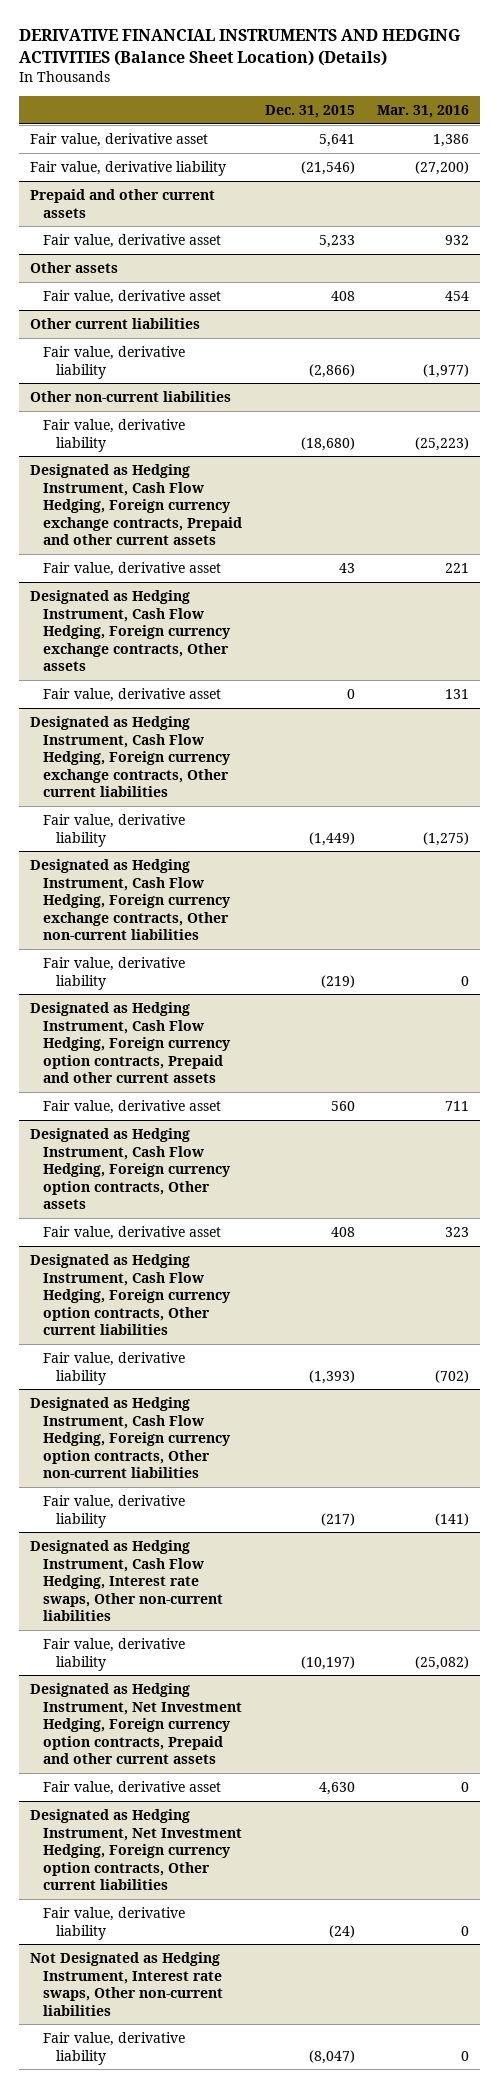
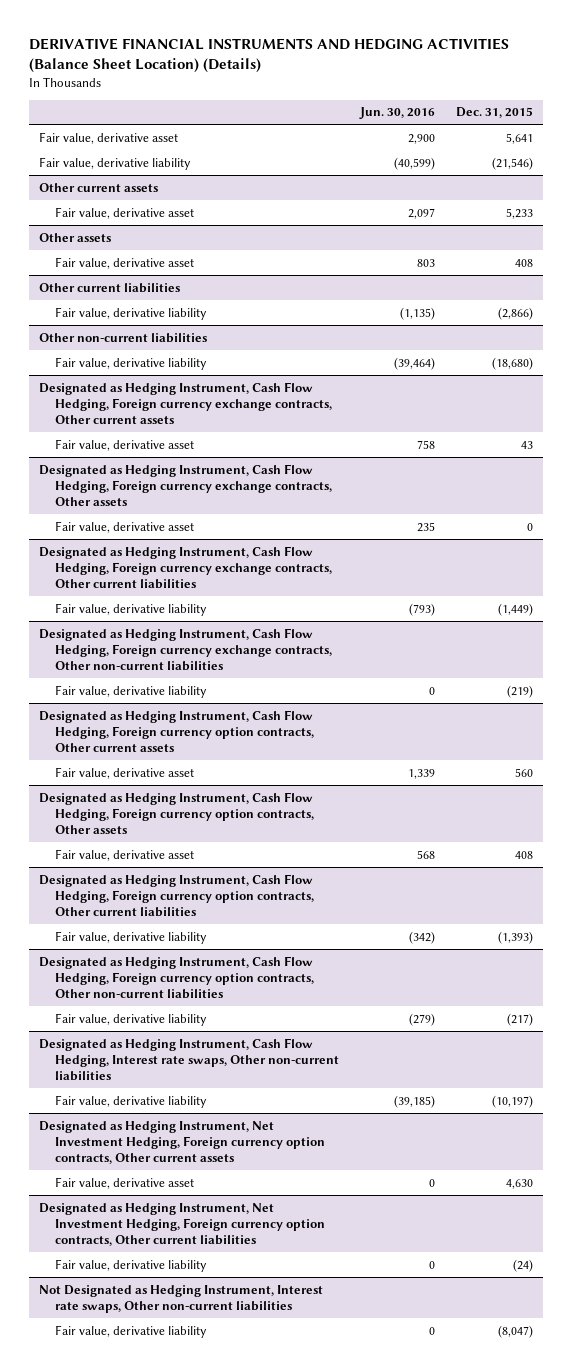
[377,104,470,118] Mar. 31, 2016 -> none
none -> [358,107,435,120] Jun. 30, 2016
[30,188,216,218] Prepaid and other current assets -> [39,182,159,192] Other current assets
[30,463,242,546] Designated as Hedging Instrument, Cash Flow Hedging, Foreign currency exchange contracts, Prepaid and other current assets -> [39,381,332,425] Designated as Hedging Instrument, Cash Flow Hedging, Foreign currency exchange contracts, Other current assets
[30,1001,231,1084] Designated as Hedging Instrument, Cash Flow Hedging, Foreign currency option contracts, Prepaid and other current assets -> [39,709,314,753] Designated as Hedging Instrument, Cash Flow Hedging, Foreign currency option contracts, Other current assets
[30,1682,242,1765] Designated as Hedging Instrument, Net Investment Hedging, Foreign currency option contracts, Prepaid and other current assets -> [39,1120,325,1165] Designated as Hedging Instrument, Net Investment Hedging, Foreign currency option contracts, Other current assets

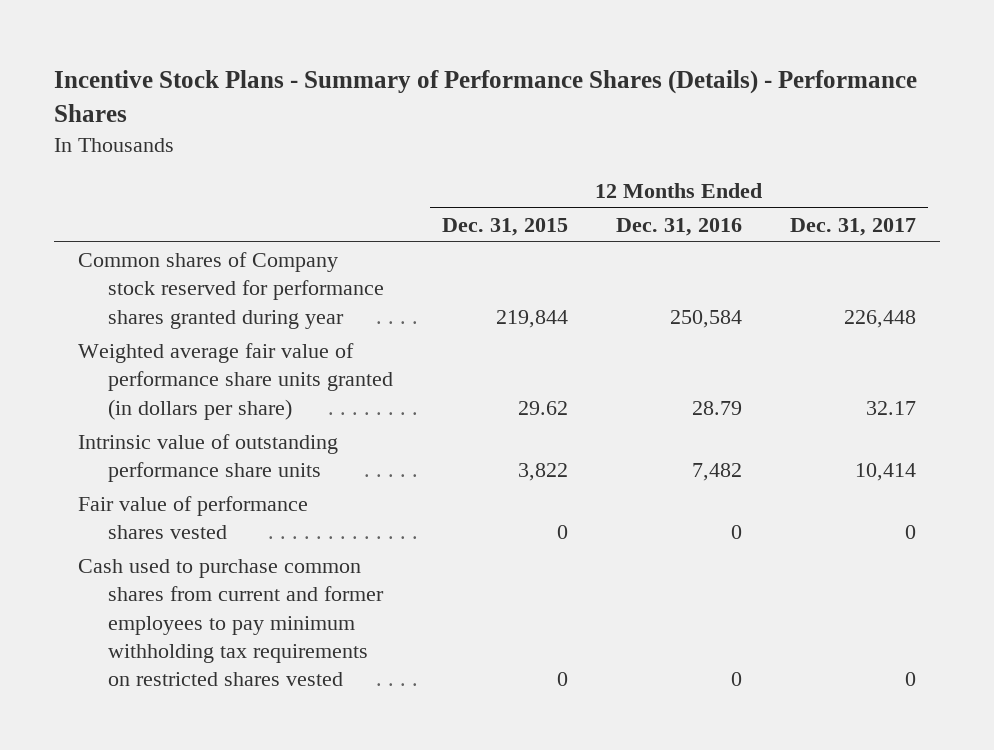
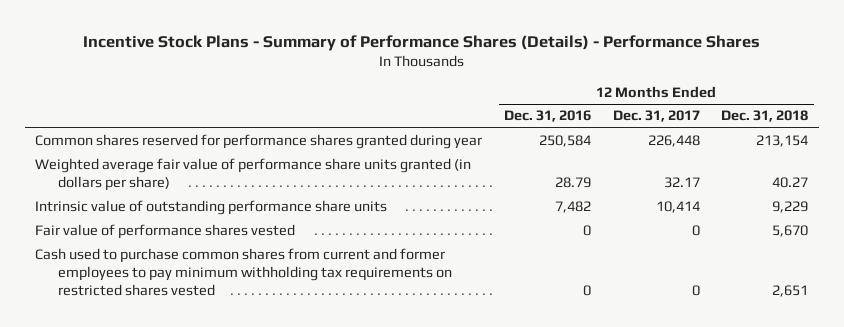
[441,217,568,236] Dec. 31, 2015 -> none
none -> [721,110,809,123] Dec. 31, 2018
[78,252,385,329] Common shares of Company stock reserved for performance shares granted during year -> [35,134,483,150] Common shares reserved for performance shares granted during year

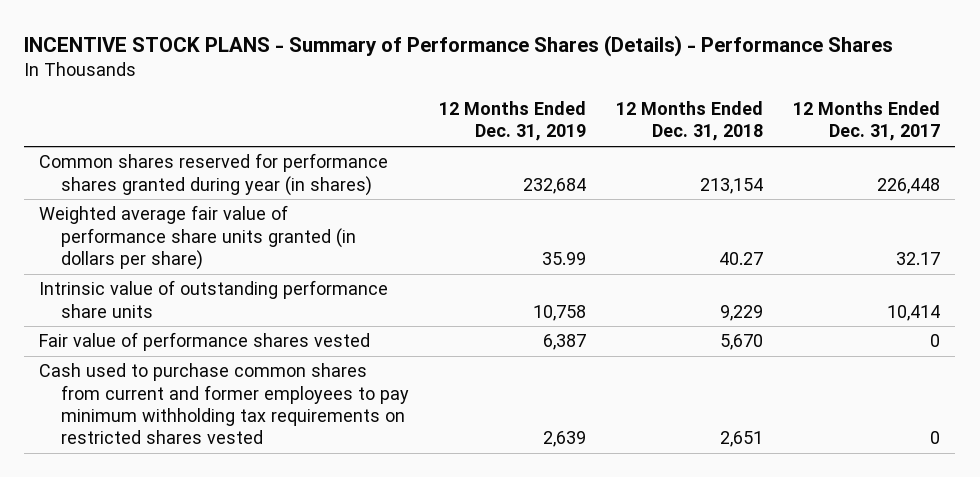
[82,34,760,51] Incentive Stock Plans - Summary of Performance Shares (Details) - Performance Shares -> [24,34,894,57] INCENTIVE STOCK PLANS - Summary of Performance Shares (Details) - Performance Shares
[504,110,592,123] Dec. 31, 2016 -> none
none -> [439,101,587,142] 12 Months Ended Dec. 31, 2019
[35,134,483,150] Common shares reserved for performance shares granted during year -> [39,153,389,196] Common shares reserved for performance shares granted during year (in shares)

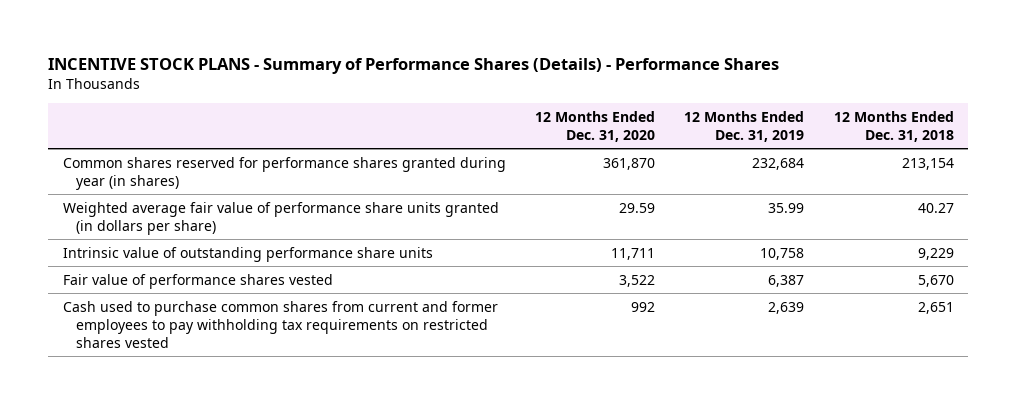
[793,101,941,142] 12 Months Ended Dec. 31, 2017 -> none
none -> [534,110,655,143] 12 Months Ended Dec. 31, 2020
[39,363,410,445] Cash used to purchase common shares from current and former employees to pay minimum withholding tax requirements on restricted shares vested -> [62,300,498,348] Cash used to purchase common shares from current and former employees to pay withholding tax requirements on restricted shares vested

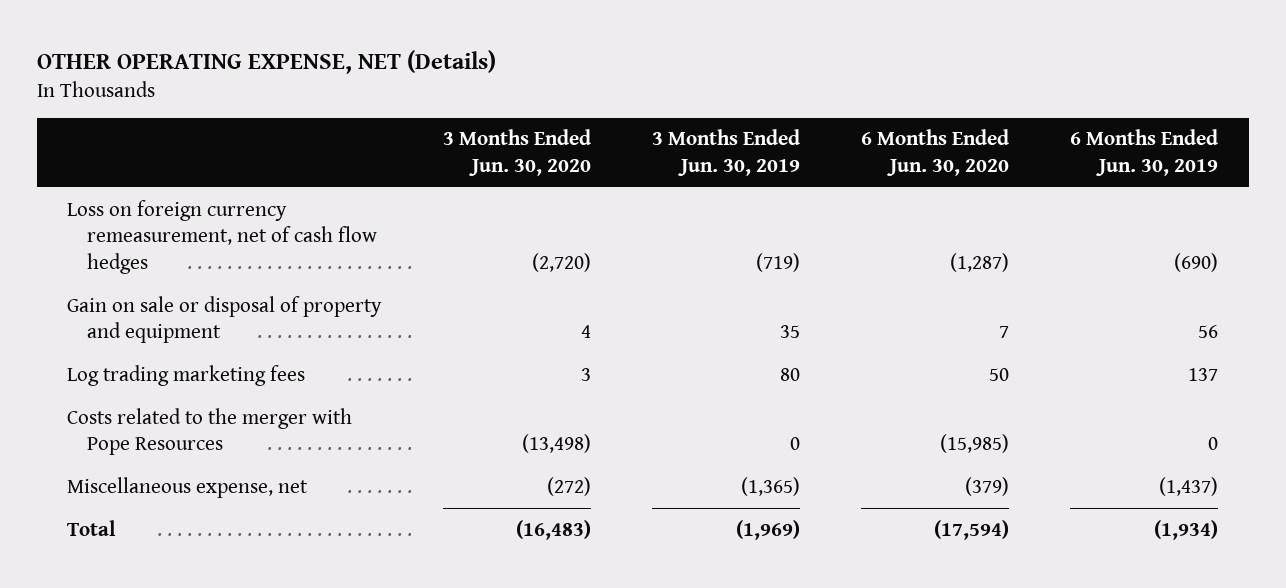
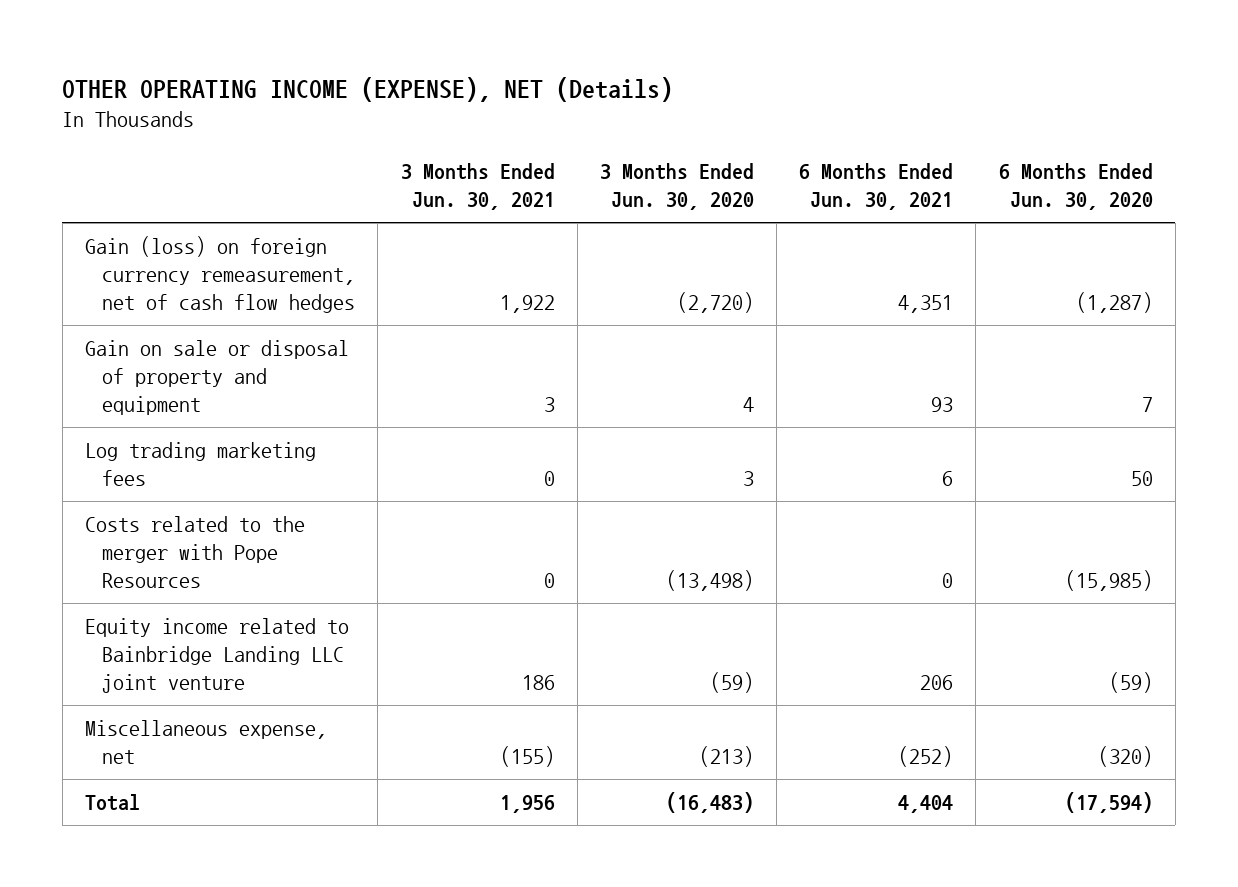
[36,49,496,74] OTHER OPERATING EXPENSE, NET (Details) -> [62,76,674,102] OTHER OPERATING INCOME (EXPENSE), NET (Details)
[651,129,800,177] 3 Months Ended Jun. 30, 2019 -> none
[1070,129,1219,177] 6 Months Ended Jun. 30, 2019 -> none
none -> [400,163,555,211] 3 Months Ended Jun. 30, 2021
none -> [799,163,954,211] 6 Months Ended Jun. 30, 2021
[67,199,378,274] Loss on foreign currency remeasurement, net of cash flow hedges -> [85,235,356,314] Gain (loss) on foreign currency remeasurement, net of cash flow hedges
none -> [85,617,350,694] Equity income related to Bainbridge Landing LLC joint venture
[546,476,591,496] (272) -> [698,745,754,767] (213)
[965,476,1010,496] (379) -> [1097,745,1153,767] (320)

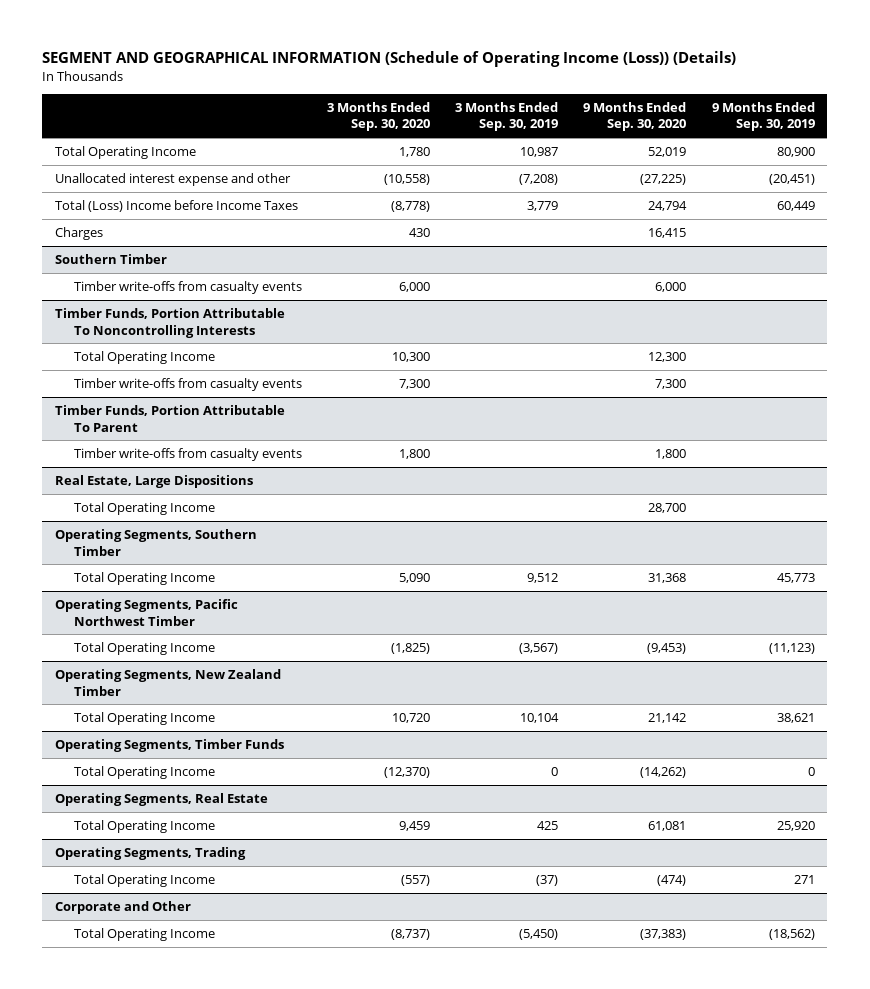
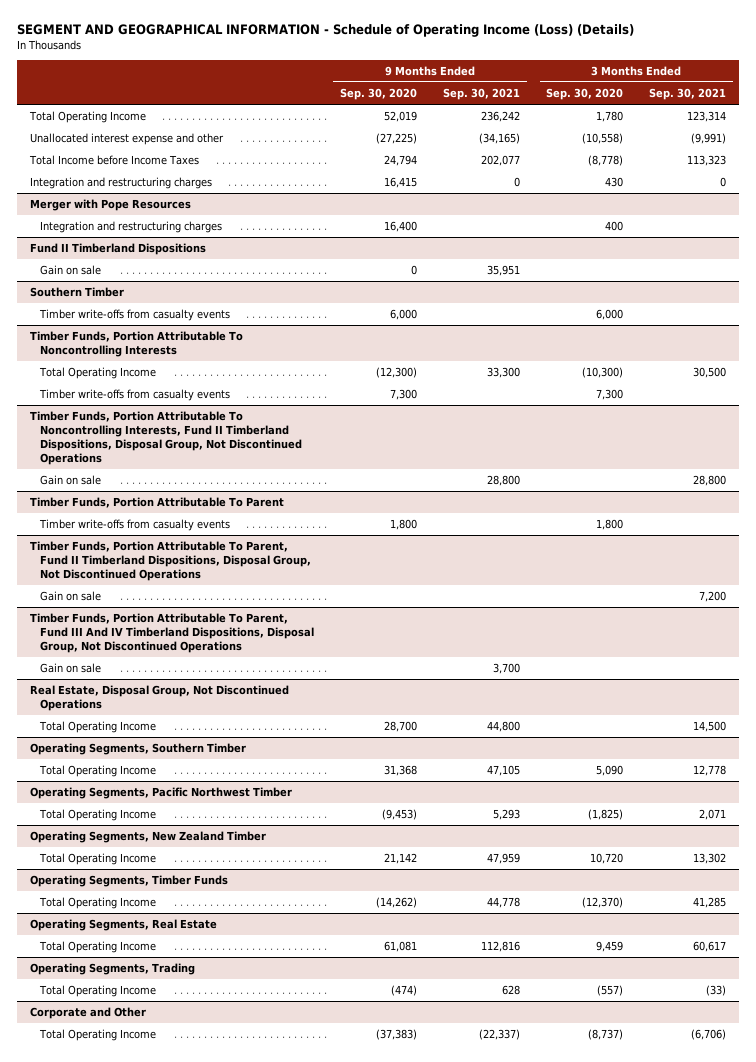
[42,50,737,67] SEGMENT AND GEOGRAPHICAL INFORMATION (Schedule of Operating Income (Loss)) (Details) -> [16,23,634,37] SEGMENT AND GEOGRAPHICAL INFORMATION - Schedule of Operating Income (Loss) (Details)
[455,101,559,132] 3 Months Ended Sep. 30, 2019 -> none
[711,101,815,132] 9 Months Ended Sep. 30, 2019 -> none
none -> [443,87,521,100] Sep. 30, 2021
none -> [649,87,727,100] Sep. 30, 2021
[54,199,298,212] Total (Loss) Income before Income Taxes -> [28,155,199,166] Total Income before Income Taxes
[54,226,103,240] Charges -> [29,177,212,190] Integration and restructuring charges
none -> [29,199,191,212] Merger with Pope Resources
none -> [39,221,222,234] Integration and restructuring charges
none -> [29,243,206,256] Fund II Timberland Dispositions
none -> [39,265,101,276] Gain on sale
[392,351,431,362] 10,300 -> [582,367,624,379] (10,300)
[648,351,687,362] 12,300 -> [376,367,418,379] (12,300)
none -> [29,411,302,466] Timber Funds, Portion Attributable To Noncontrolling Interests, Fund II Timberland Dispositions, Disposal Group, Not Discontinued Operations
none -> [39,475,101,486] Gain on sale
[54,474,253,488] Real Estate, Large Dispositions -> none
none -> [29,541,311,582] Timber Funds, Portion Attributable To Parent, Fund II Timberland Dispositions, Disposal Group, Not Discontinued Operations
none -> [39,591,101,602] Gain on sale
none -> [29,613,314,654] Timber Funds, Portion Attributable To Parent, Fund III And IV Timberland Dispositions, Disposal Group, Not Discontinued Operations
none -> [39,663,101,674] Gain on sale
none -> [29,685,289,712] Real Estate, Disposal Group, Not Discontinued Operations

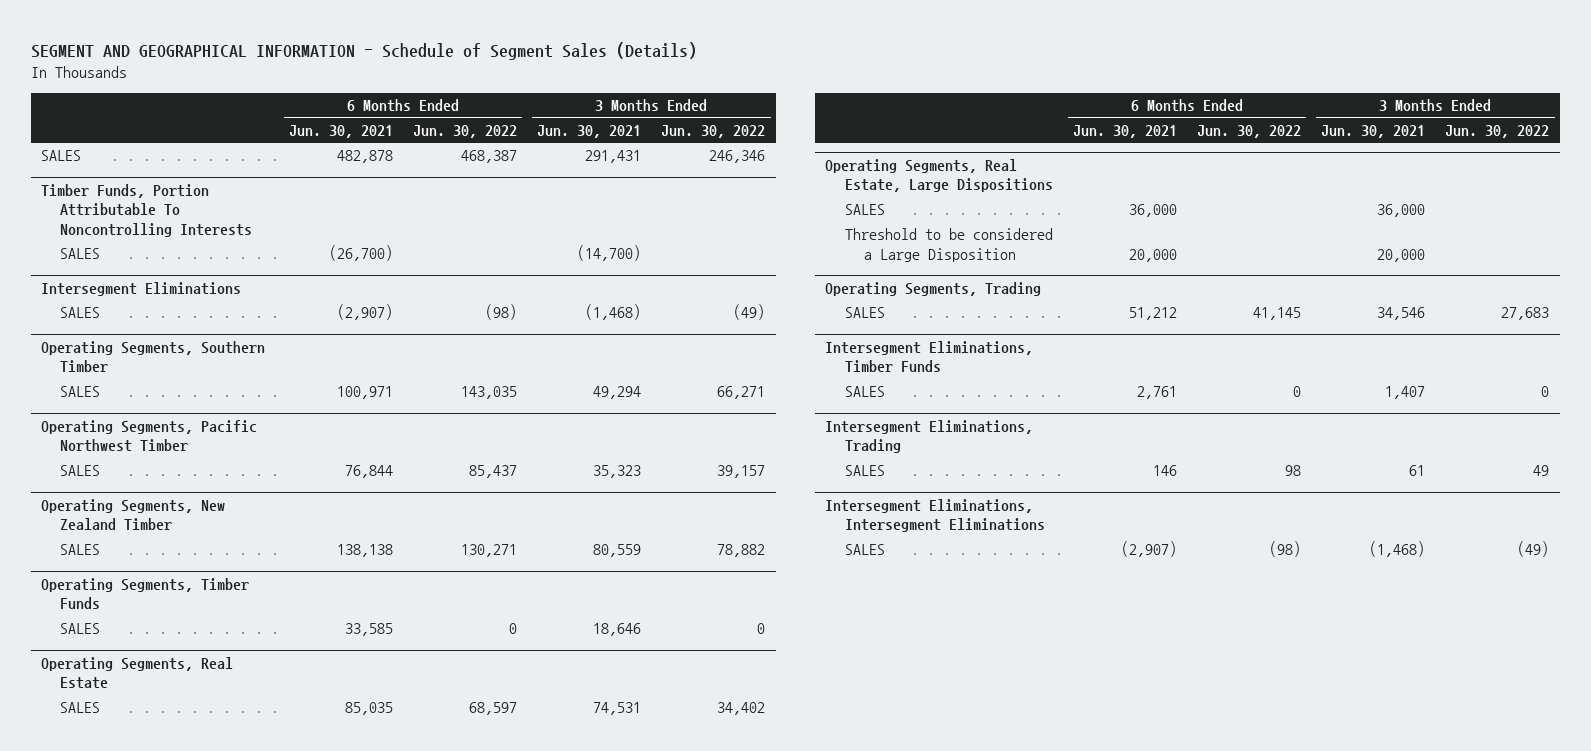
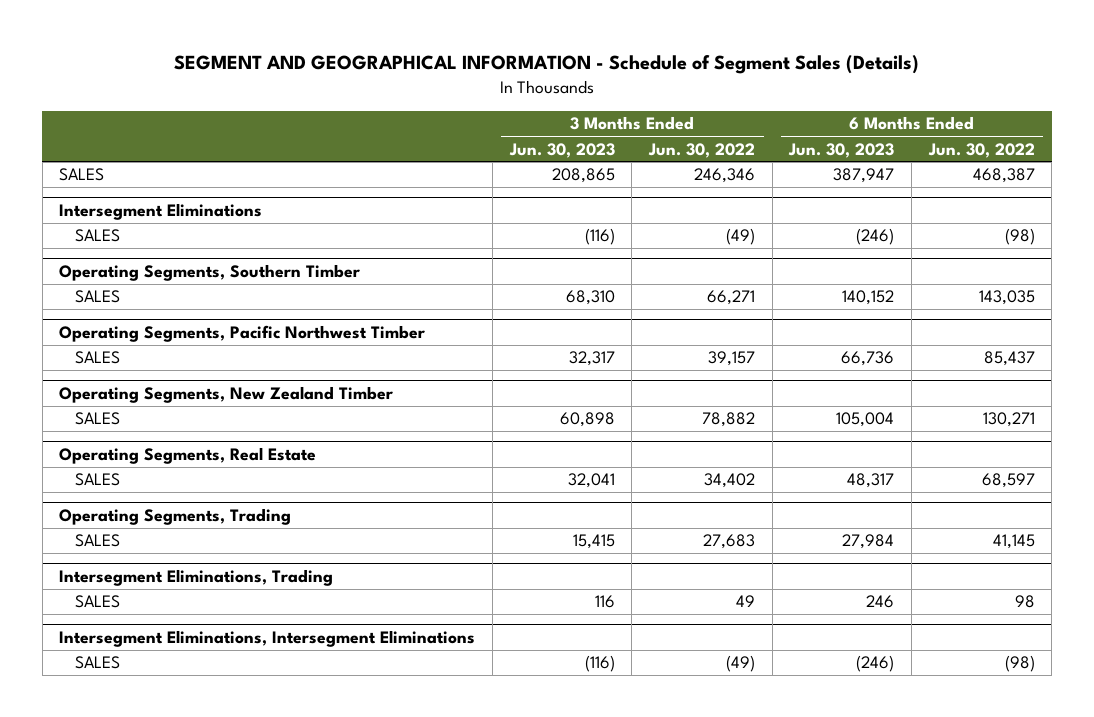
[288,125,393,139] Jun. 30, 2021 -> none
[537,125,642,139] Jun. 30, 2021 -> none
none -> [508,142,615,158] Jun. 30, 2023
none -> [788,142,895,158] Jun. 30, 2023
[41,184,253,237] Timber Funds, Portion Attributable To Noncontrolling Interests -> none
[60,248,101,260] SALES -> none
[41,578,250,610] Operating Segments, Timber Funds -> none
[60,623,101,635] SALES -> none
[825,159,1053,193] Operating Segments, Real Estate, Large Dispositions -> none
[844,204,885,216] SALES -> none
[844,228,1053,262] Threshold to be considered a Large Disposition -> none
[825,341,1034,373] Intersegment Eliminations, Timber Funds -> none
[844,386,885,398] SALES -> none

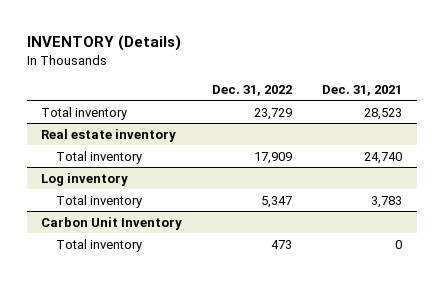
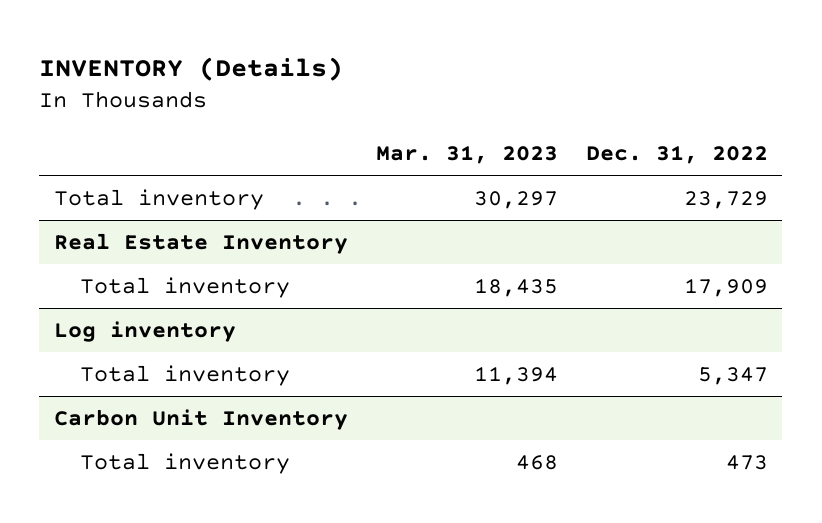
[322,85,403,97] Dec. 31, 2021 -> none
none -> [375,144,558,164] Mar. 31, 2023
[41,128,177,142] Real estate inventory -> [53,233,348,255] Real Estate Inventory

